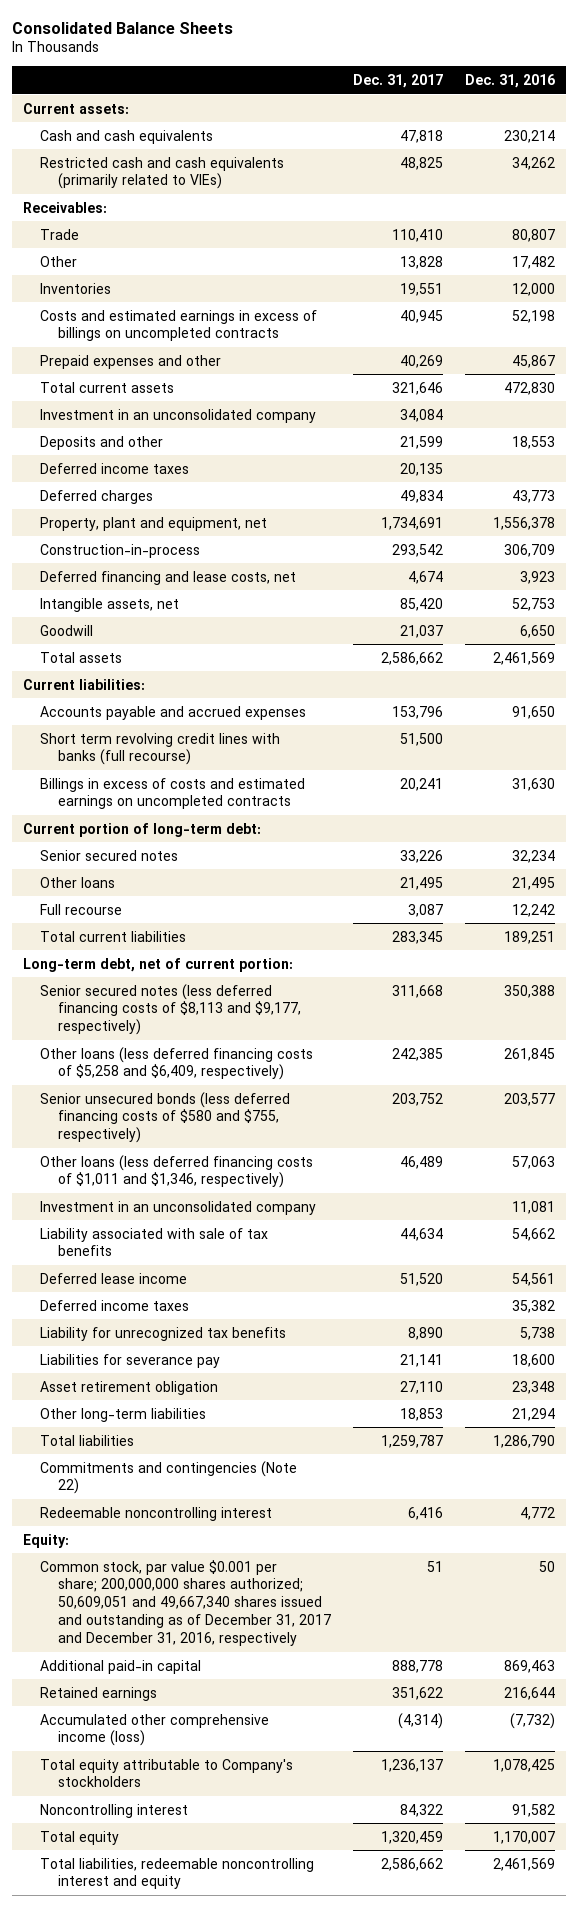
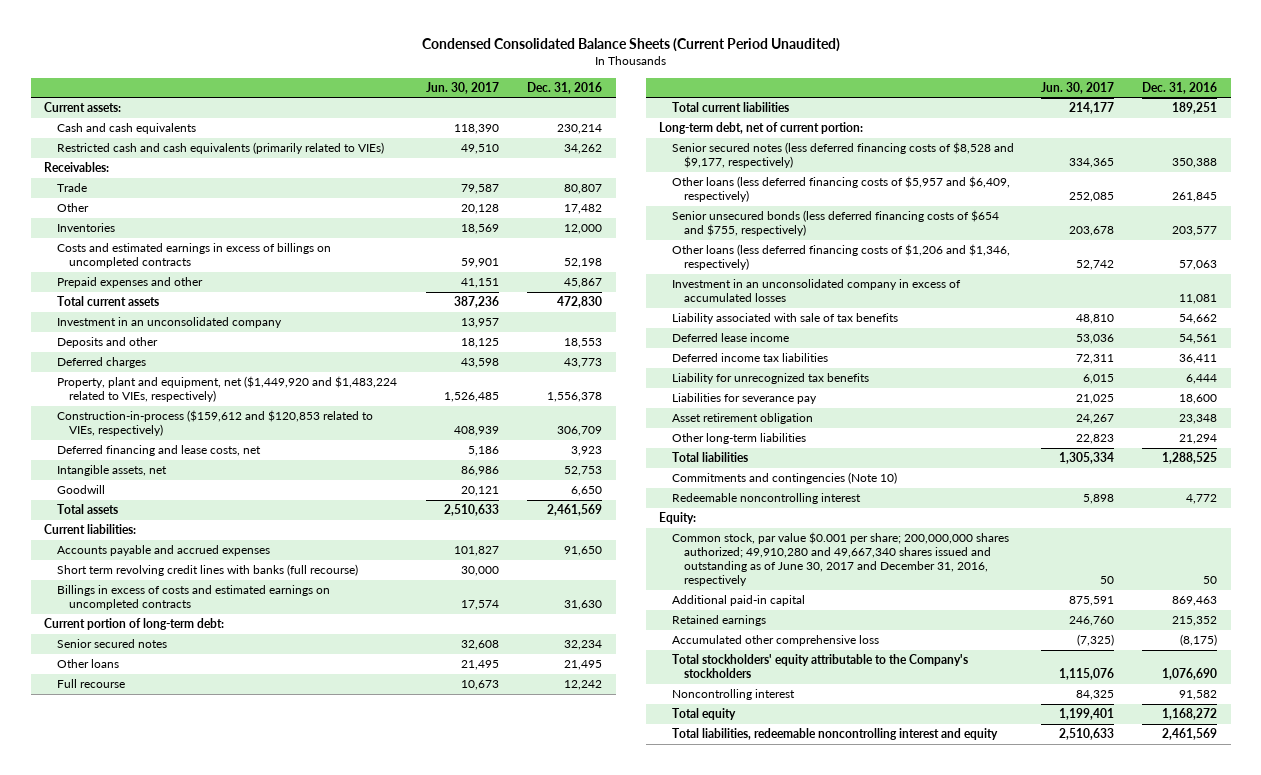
[11,21,233,34] Consolidated Balance Sheets -> [421,38,840,53] Condensed Consolidated Balance Sheets (Current Period Unaudited)
[352,73,443,88] Dec. 31, 2017 -> none
none -> [426,81,500,94] Jun. 30, 2017
[40,462,190,474] Deferred income taxes -> none
[40,516,268,531] Property, plant and equipment, net -> [56,376,397,403] Property, plant and equipment, net ($1,449,920 and $1,483,224 related to VIEs, respectively)
[40,543,201,558] Construction-in-process -> [56,410,373,437] Construction-in-process ($159,612 and $120,853 related to VIEs, respectively)
[40,983,301,1036] Senior secured notes (less deferred financing costs of $8,113 and $9,177, respectively) -> [671,142,1014,169] Senior secured notes (less deferred financing costs of $8,528 and $9,177, respectively)
[40,1046,314,1081] Other loans (less deferred financing costs of $5,258 and $6,409, respectively) -> [671,176,1010,203] Other loans (less deferred financing costs of $5,957 and $6,409, respectively)
[40,1091,291,1144] Senior unsecured bonds (less deferred financing costs of $580 and $755, respectively) -> [671,210,999,237] Senior unsecured bonds (less deferred financing costs of $654 and $755, respectively)
[40,1154,314,1189] Other loans (less deferred financing costs of $1,011 and $1,346, respectively) -> [671,244,1010,271] Other loans (less deferred financing costs of $1,206 and $1,346, respectively)
[40,1200,317,1215] Investment in an unconsolidated company -> [671,279,961,303] Investment in an unconsolidated company in excess of accumulated losses
[40,1299,190,1311] Deferred income taxes -> [671,353,828,363] Deferred income tax liabilities
[511,1299,555,1313] 35,382 -> [1178,354,1217,365] 36,411
[519,1326,555,1340] 5,738 -> [1185,374,1217,385] 6,444
[492,1434,555,1448] 1,286,790 -> [1161,452,1217,465] 1,288,525
[40,1460,298,1495] Commitments and contingencies (Note 22) -> [671,472,897,485] Commitments and contingencies (Note 10)
[40,1559,331,1646] Common stock, par value $0.001 per share; 200,000,000 shares authorized; 50,609,051 and 49,667,340 shares issued and outstanding as of December 31, 2017 and December 31, 2016, respectively -> [671,532,1009,586] Common stock, par value $0.001 per share; 200,000,000 shares authorized; 49,910,280 and 49,667,340 shares issued and outstanding as of June 30, 2017 and December 31, 2016, respectively
[503,1686,555,1700] 216,644 -> [1171,616,1217,627] 215,352
[40,1713,270,1747] Accumulated other comprehensive income (loss) -> [671,635,879,647] Accumulated other comprehensive loss
[509,1712,555,1729] (7,732) -> [1179,634,1217,647] (8,175)
[40,1758,294,1788] Total equity attributable to Company's stockholders -> [671,654,968,679] Total stockholders' equity attributable to the Company's stockholders
[492,1758,555,1772] 1,078,425 -> [1161,668,1217,681] 1,076,690
[492,1830,555,1844] 1,170,007 -> [1161,708,1217,721] 1,168,272

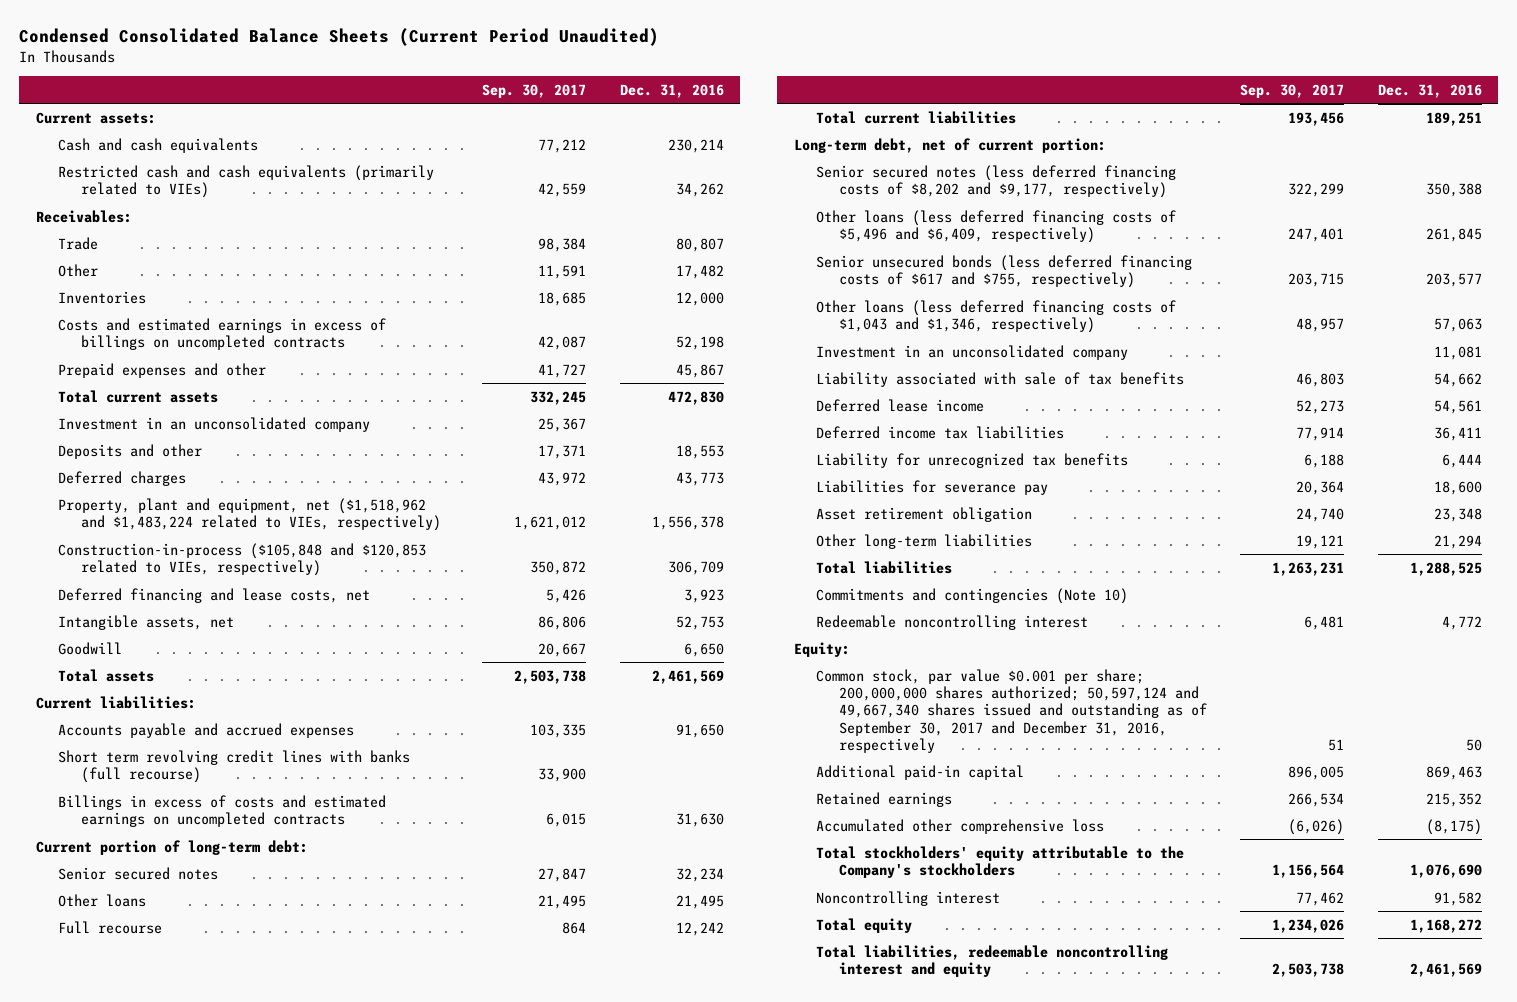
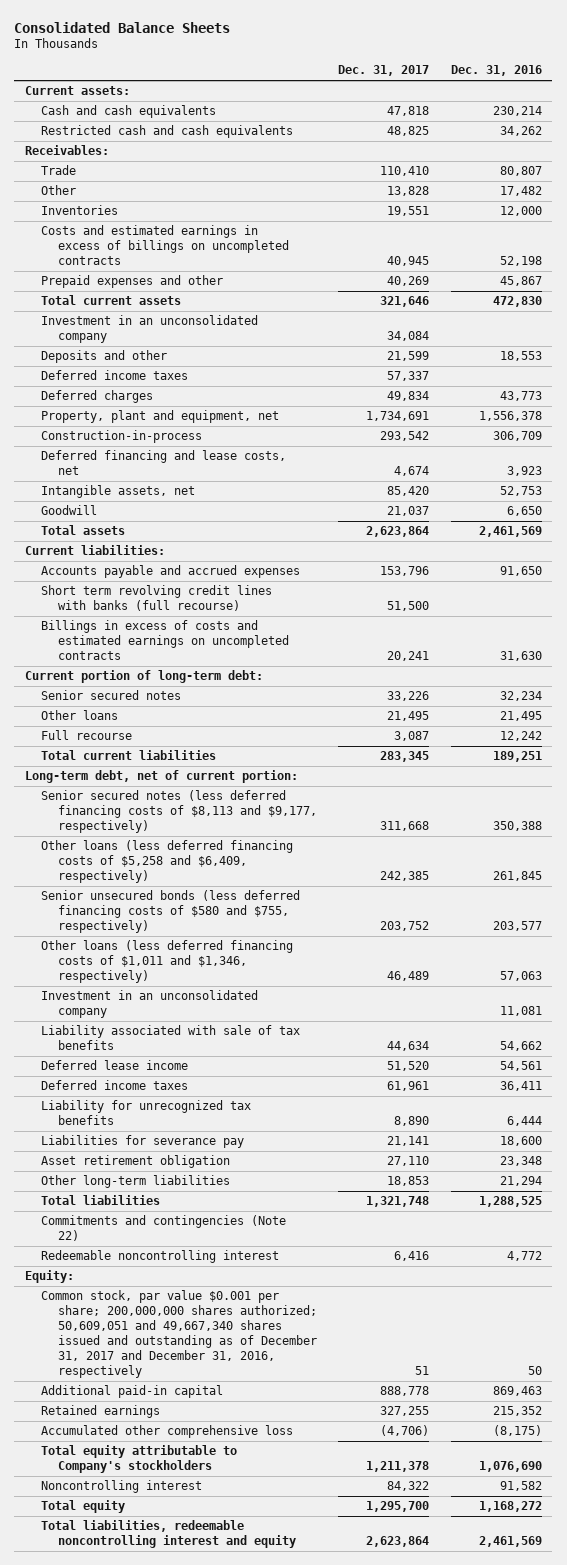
[19,27,660,46] Condensed Consolidated Balance Sheets (Current Period Unaudited) -> [14,21,231,33] Consolidated Balance Sheets
[482,83,587,98] Sep. 30, 2017 -> none
none -> [338,65,430,77] Dec. 31, 2017
[58,164,435,199] Restricted cash and cash equivalents (primarily related to VIEs) -> [41,125,294,139] Restricted cash and cash equivalents
none -> [41,370,189,381] Deferred income taxes
[58,497,441,532] Property, plant and equipment, net ($1,518,962 and $1,483,224 related to VIEs, respectively) -> [41,410,280,424] Property, plant and equipment, net
[58,542,427,577] Construction-in-process ($105,848 and $120,853 related to VIEs, respectively) -> [41,430,203,444] Construction-in-process
[816,164,1177,199] Senior secured notes (less deferred financing costs of $8,202 and $9,177, respectively) -> [41,790,317,834] Senior secured notes (less deferred financing costs of $8,113 and $9,177, respectively)
[816,209,1177,244] Other loans (less deferred financing costs of $5,496 and $6,409, respectively) -> [41,840,294,884] Other loans (less deferred financing costs of $5,258 and $6,409, respectively)
[816,254,1193,289] Senior unsecured bonds (less deferred financing costs of $617 and $755, respectively) -> [41,890,301,934] Senior unsecured bonds (less deferred financing costs of $580 and $755, respectively)
[816,299,1177,334] Other loans (less deferred financing costs of $1,043 and $1,346, respectively) -> [41,940,294,984] Other loans (less deferred financing costs of $1,011 and $1,346, respectively)
[816,425,1065,439] Deferred income tax liabilities -> [41,1080,189,1091] Deferred income taxes
[816,587,1129,604] Commitments and contingencies (Note 10) -> [41,1215,287,1242] Commitments and contingencies (Note 22)
[816,668,1207,753] Common stock, par value $0.001 per share; 200,000,000 shares authorized; 50,597,124 and 49,667,340 shares issued and outstanding as of September 30, 2017 and December 31, 2016, respectively -> [41,1290,317,1379] Common stock, par value $0.001 per share; 200,000,000 shares authorized; 50,609,051 and 49,667,340 shares issued and outstanding as of December 31, 2017 and December 31, 2016, respectively
[816,845,1185,879] Total stockholders' equity attributable to the Company's stockholders -> [41,1445,238,1474] Total equity attributable to Company's stockholders

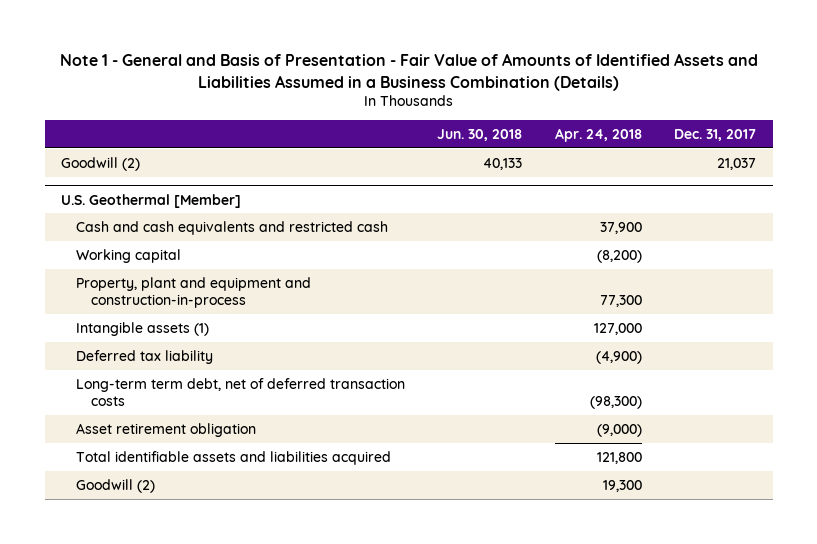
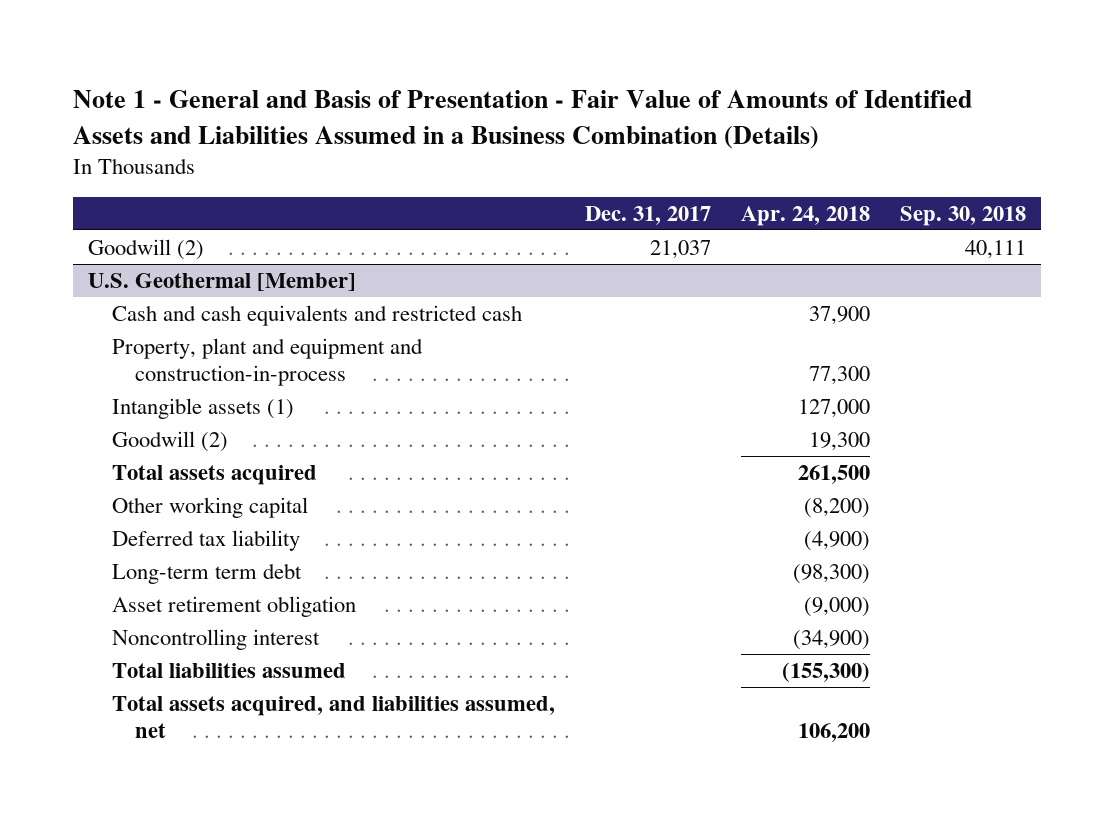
[437,128,523,141] Jun. 30, 2018 -> none
none -> [900,205,1027,226] Sep. 30, 2018
[75,248,181,263] Working capital -> none
[75,478,155,493] Goodwill (2) -> [111,430,228,452] Goodwill (2)
none -> [111,464,317,485] Total assets acquired
none -> [111,496,308,518] Other working capital
[75,377,405,407] Long-term term debt, net of deferred transaction costs -> [111,562,302,584] Long-term term debt
none -> [111,628,320,650] Noncontrolling interest
none -> [111,662,346,678] Total liabilities assumed
[75,450,391,465] Total identifiable assets and liabilities acquired -> [111,695,555,738] Total assets acquired, and liabilities assumed, net
[596,451,642,464] 121,800 -> [798,722,871,742] 106,200

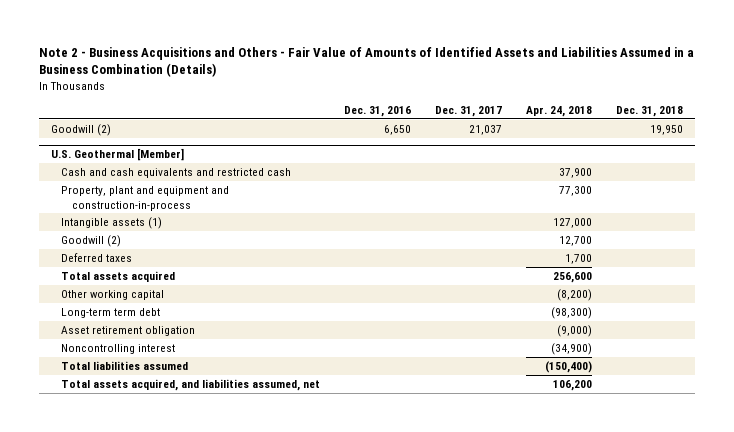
[73,90,973,149] Note 1 - General and Basis of Presentation - Fair Value of Amounts of Identified Assets and Liabilities Assumed in a Business Combination (Details) -> [38,46,694,78] Note 2 - Business Acquisitions and Others - Fair Value of Amounts of Identified Assets and Liabilities Assumed in a Business Combination (Details)
[900,205,1027,226] Sep. 30, 2018 -> none
none -> [344,105,412,117] Dec. 31, 2016
none -> [616,105,684,117] Dec. 31, 2018
[809,431,871,451] 19,300 -> [559,235,593,246] 12,700
none -> [61,252,133,262] Deferred taxes
[798,464,871,484] 261,500 -> [553,271,593,283] 256,600
[111,529,300,551] Deferred tax liability -> none
[782,661,871,682] (155,300) -> [545,360,593,373] (150,400)

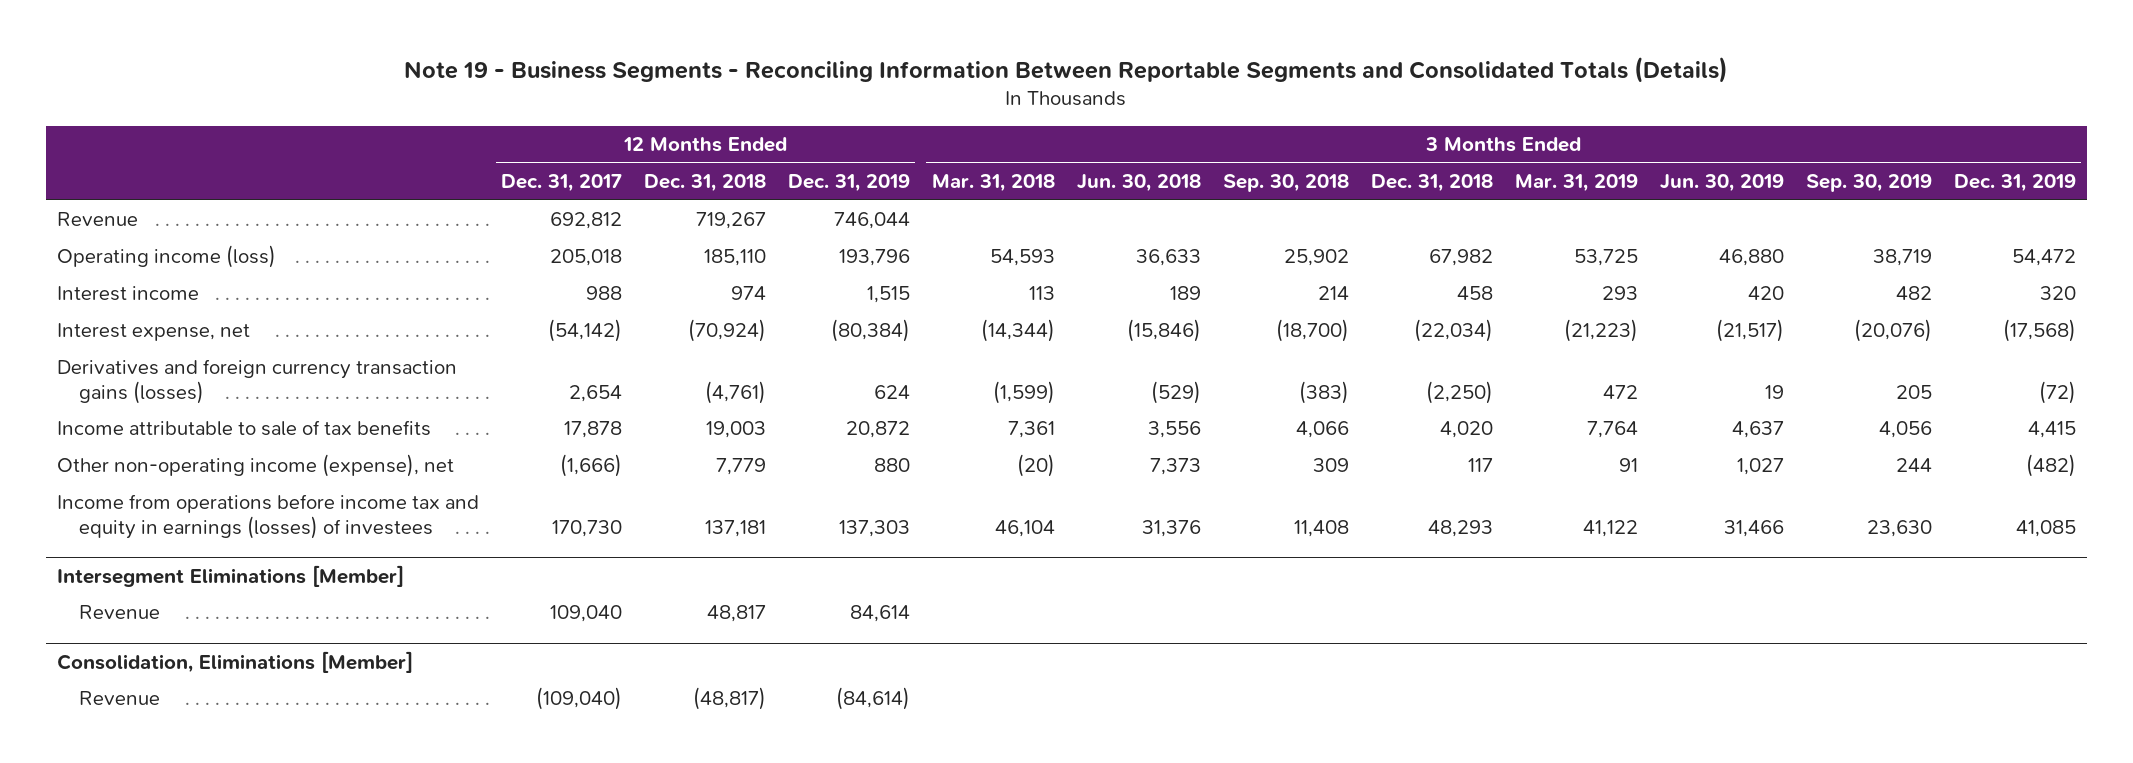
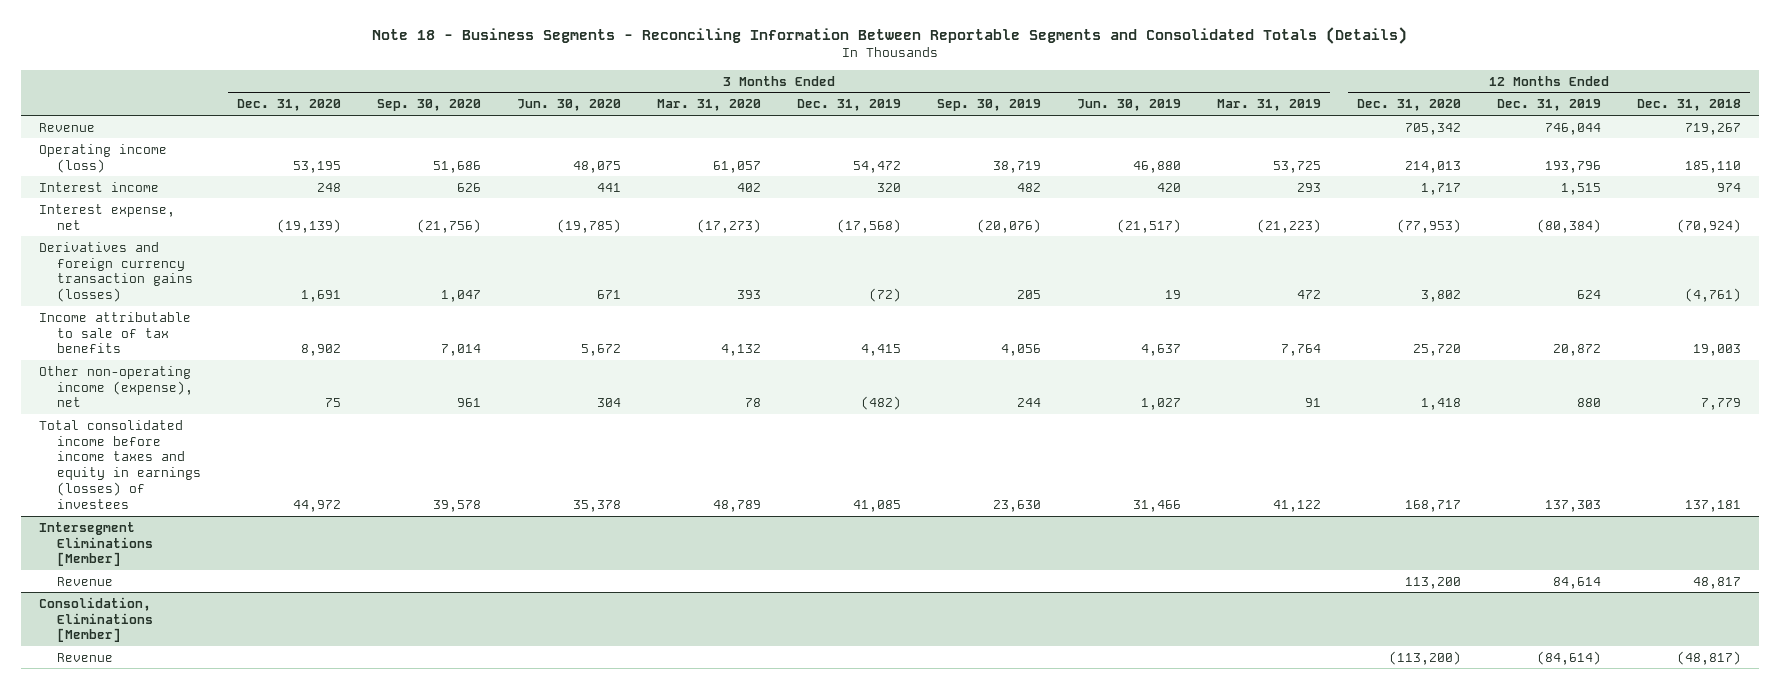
[404,56,1729,83] Note 19 - Business Segments - Reconciling Information Between Reportable Segments and Consolidated Totals (Details) -> [371,27,1407,45] Note 18 - Business Segments - Reconciling Information Between Reportable Segments and Consolidated Totals (Details)
[501,174,623,193] Dec. 31, 2017 -> none
[931,174,1055,193] Mar. 31, 2018 -> none
[1076,174,1201,193] Jun. 30, 2018 -> none
[1222,174,1349,193] Sep. 30, 2018 -> none
[1370,174,1493,193] Dec. 31, 2018 -> none
none -> [236,99,341,112] Dec. 31, 2020
none -> [376,99,481,112] Sep. 30, 2020
none -> [516,99,621,112] Jun. 30, 2020
none -> [656,99,761,112] Mar. 31, 2020
none -> [1357,99,1462,112] Dec. 31, 2020
[57,494,480,539] Income from operations before income tax and equity in earnings (losses) of investees -> [38,419,201,509] Total consolidated income before income taxes and equity in earnings (losses) of investees

